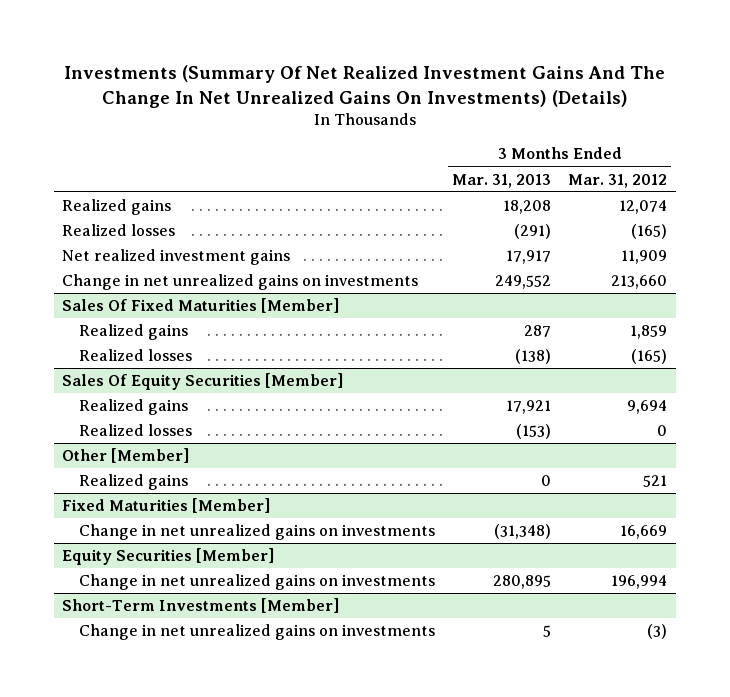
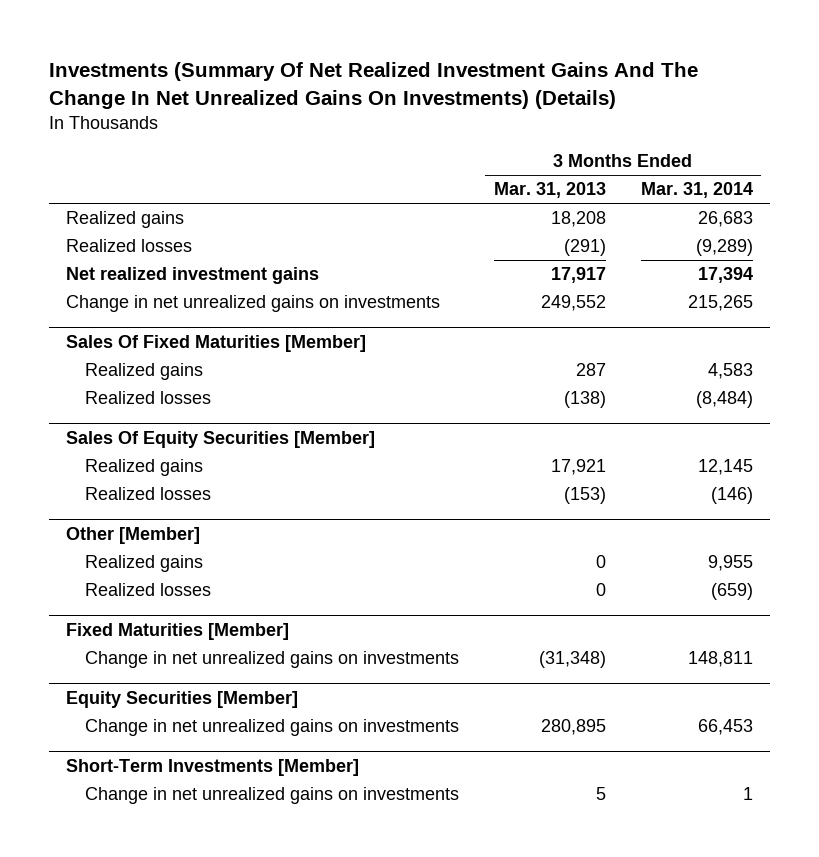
[568,173,668,188] Mar. 31, 2012 -> none
none -> [640,182,753,199] Mar. 31, 2014
none -> [85,583,212,597] Realized losses

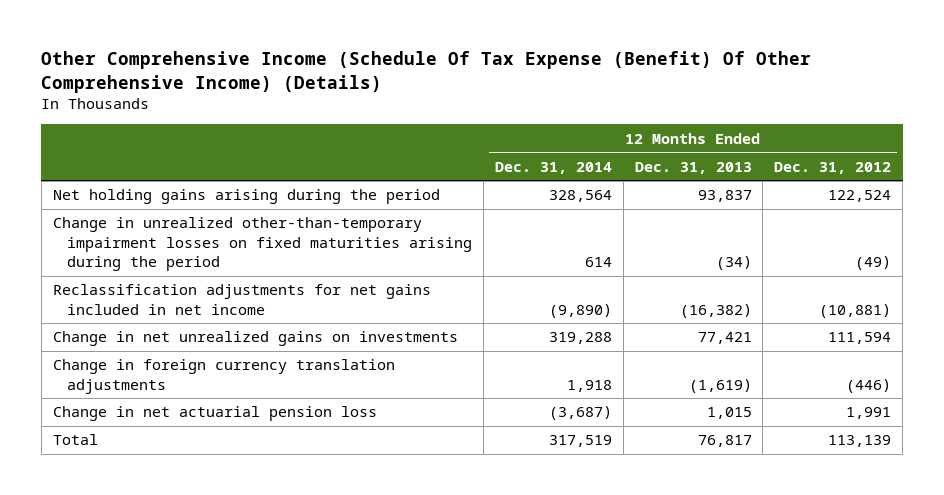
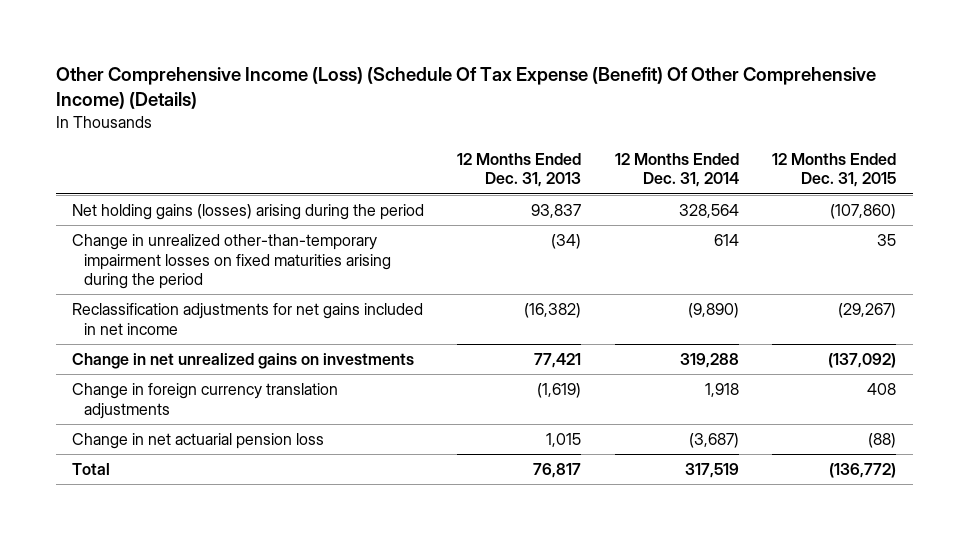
[41,50,812,93] Other Comprehensive Income (Schedule Of Tax Expense (Benefit) Of Other Comprehensive Income) (Details) -> [55,66,876,109] Other Comprehensive Income (Loss) (Schedule Of Tax Expense (Benefit) Of Other Comprehensive Income) (Details)
[774,161,892,174] Dec. 31, 2012 -> none
none -> [771,153,896,188] 12 Months Ended Dec. 31, 2015
[52,189,440,205] Net holding gains arising during the period -> [72,204,425,221] Net holding gains (losses) arising during the period

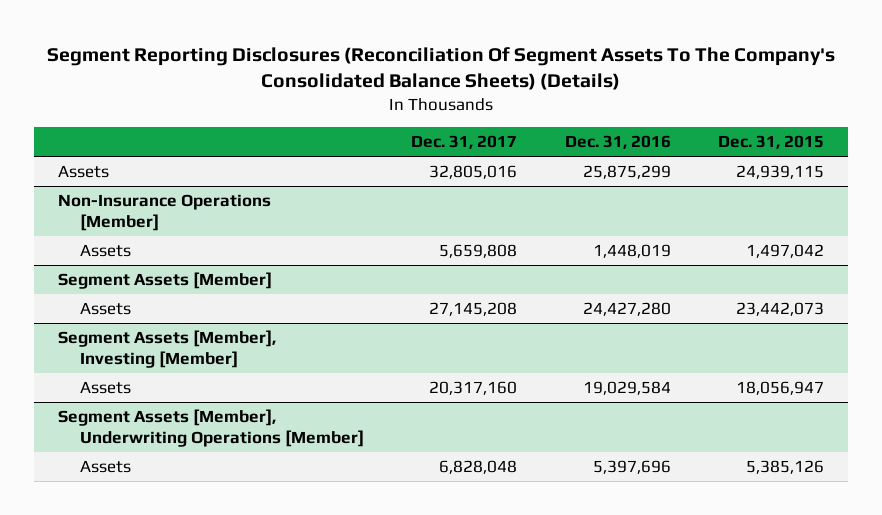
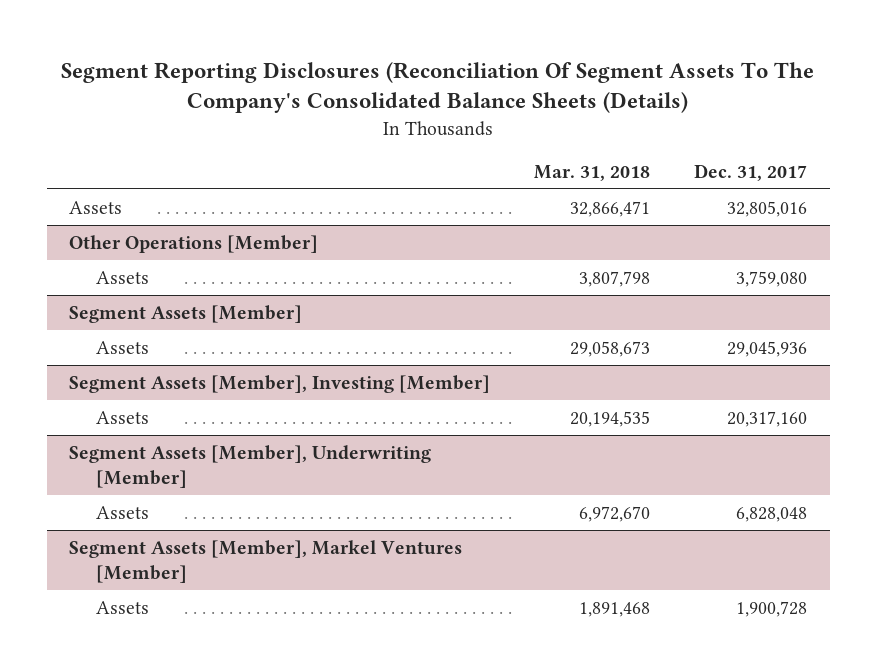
[47,46,836,91] Segment Reporting Disclosures (Reconciliation Of Segment Assets To The Company's Consolidated Balance Sheets) (Details) -> [61,61,815,114] Segment Reporting Disclosures (Reconciliation Of Segment Assets To The Company's Consolidated Balance Sheets (Details)
[564,135,671,150] Dec. 31, 2016 -> none
[718,135,825,150] Dec. 31, 2015 -> none
none -> [534,164,651,181] Mar. 31, 2018
[58,193,272,232] Non-Insurance Operations [Member] -> none
none -> [69,234,319,253] Other Operations [Member]
[439,243,518,258] 5,659,808 -> [736,270,808,287] 3,759,080
[429,301,518,316] 27,145,208 -> [727,340,808,357] 29,045,936
[58,408,364,448] Segment Assets [Member], Underwriting Operations [Member] -> [69,444,432,488] Segment Assets [Member], Underwriting [Member]
none -> [69,539,463,583] Segment Assets [Member], Markel Ventures [Member]
none -> [95,600,149,614] Assets

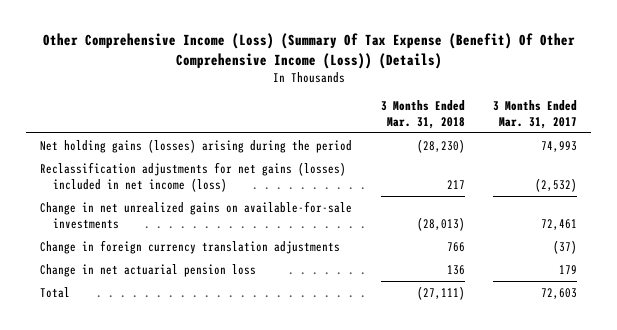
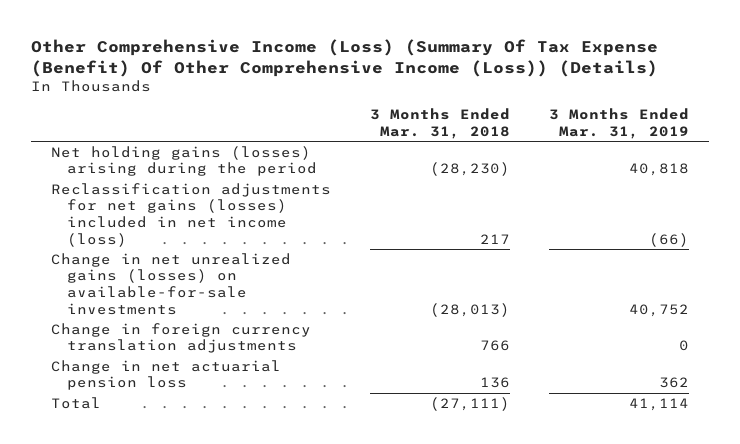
[493,99,578,129] 3 Months Ended Mar. 31, 2017 -> none
none -> [549,108,690,139] 3 Months Ended Mar. 31, 2019
[40,200,353,229] Change in net unrealized gains on available-for-sale investments -> [50,252,291,315] Change in net unrealized gains (losses) on available-for-sale investments

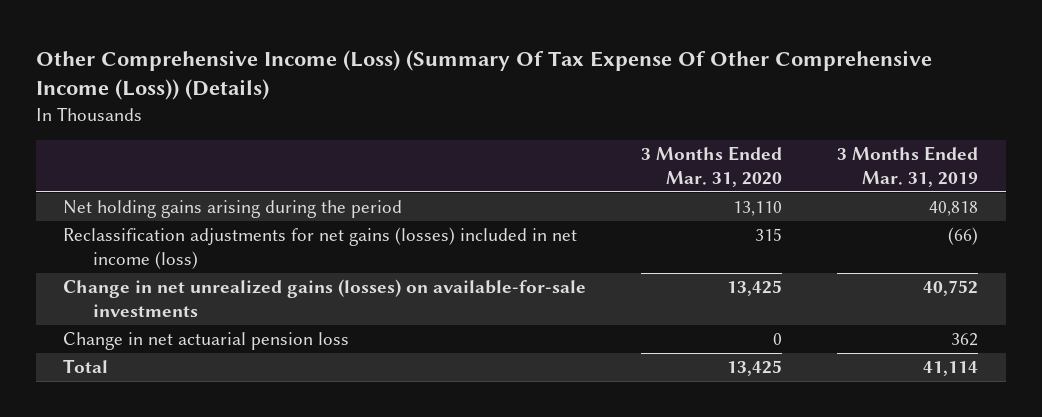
[31,39,659,77] Other Comprehensive Income (Loss) (Summary Of Tax Expense (Benefit) Of Other Comprehensive Income (Loss)) (Details) -> [36,49,933,101] Other Comprehensive Income (Loss) (Summary Of Tax Expense Of Other Comprehensive Income (Loss)) (Details)
[369,108,510,139] 3 Months Ended Mar. 31, 2018 -> none
none -> [641,146,783,187] 3 Months Ended Mar. 31, 2020
[50,145,318,177] Net holding gains (losses) arising during the period -> [63,200,403,219] Net holding gains arising during the period
[50,322,311,354] Change in foreign currency translation adjustments -> none

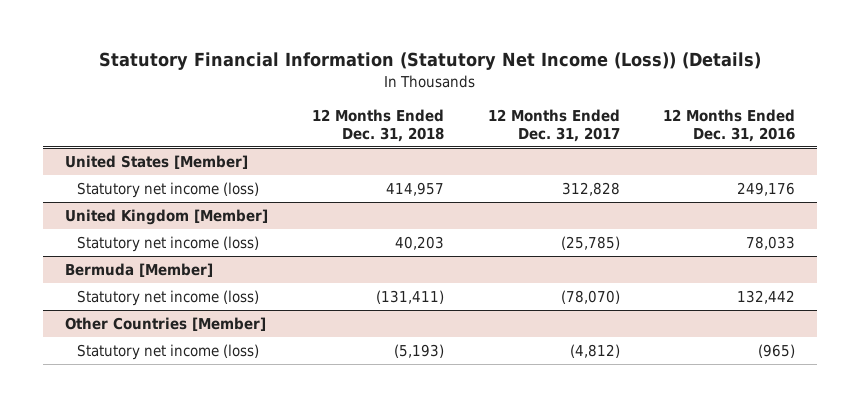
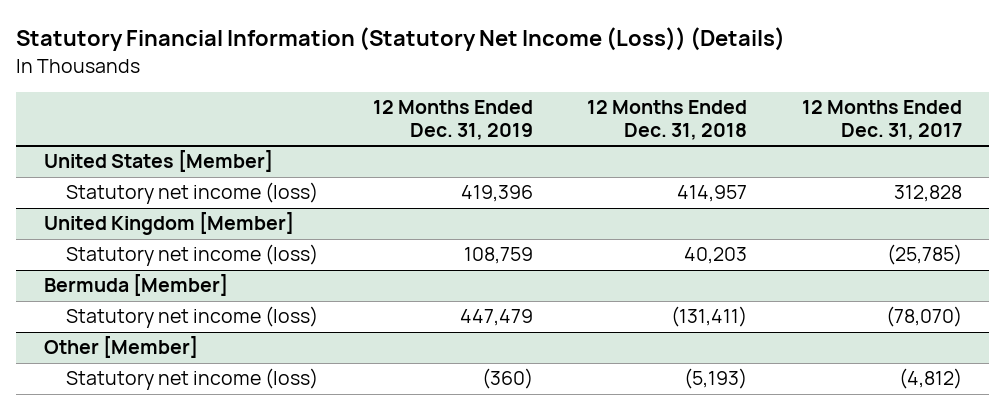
[663,109,796,143] 12 Months Ended Dec. 31, 2016 -> none
none -> [372,100,533,141] 12 Months Ended Dec. 31, 2019
[64,316,266,331] Other Countries [Member] -> [43,336,198,359] Other [Member]

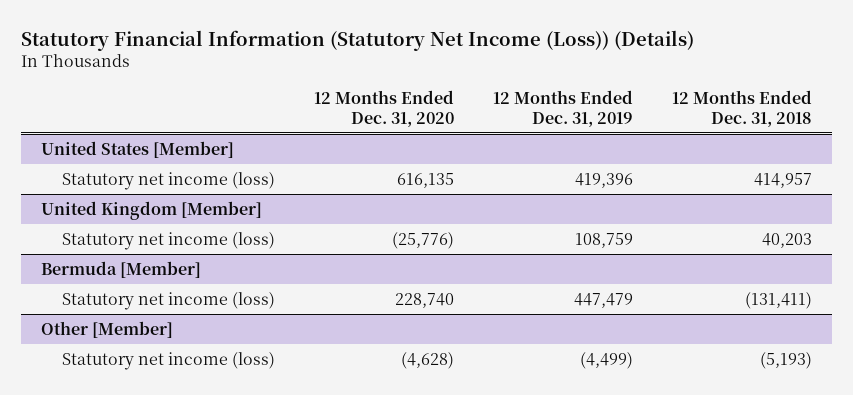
[801,100,962,141] 12 Months Ended Dec. 31, 2017 -> none
none -> [313,89,454,127] 12 Months Ended Dec. 31, 2020
[481,368,533,390] (360) -> [580,351,634,369] (4,499)

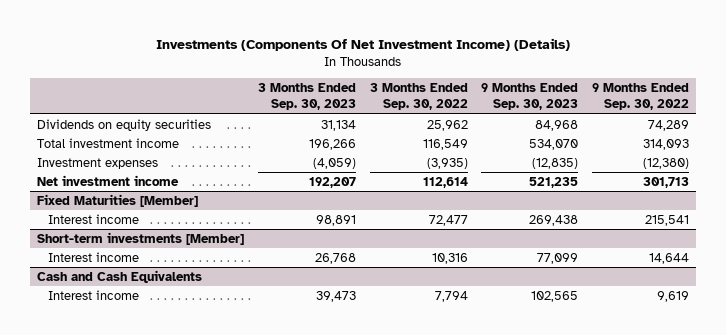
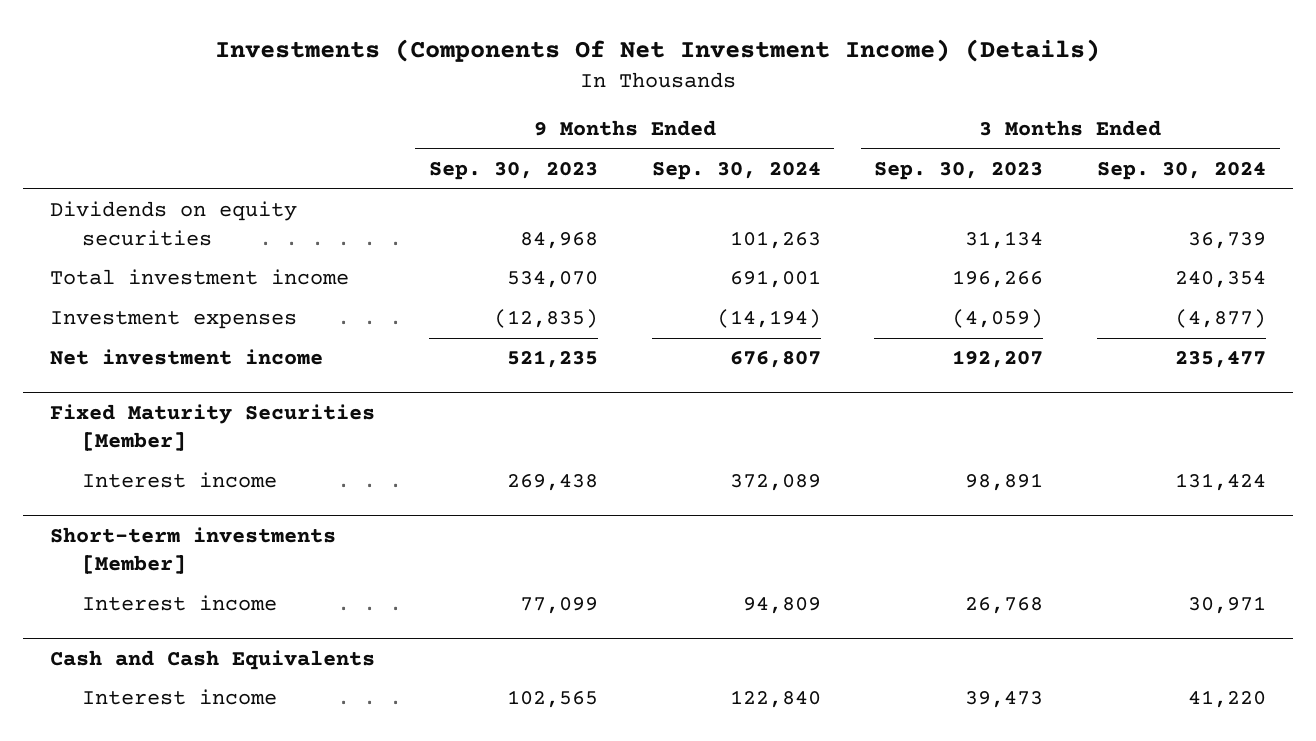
[369,83,468,111] 3 Months Ended Sep. 30, 2022 -> none
[592,83,690,111] 9 Months Ended Sep. 30, 2022 -> none
none -> [651,162,821,181] Sep. 30, 2024
none -> [1097,162,1267,181] Sep. 30, 2024
[37,193,199,207] Fixed Maturities [Member] -> [49,403,375,451] Fixed Maturity Securities [Member]

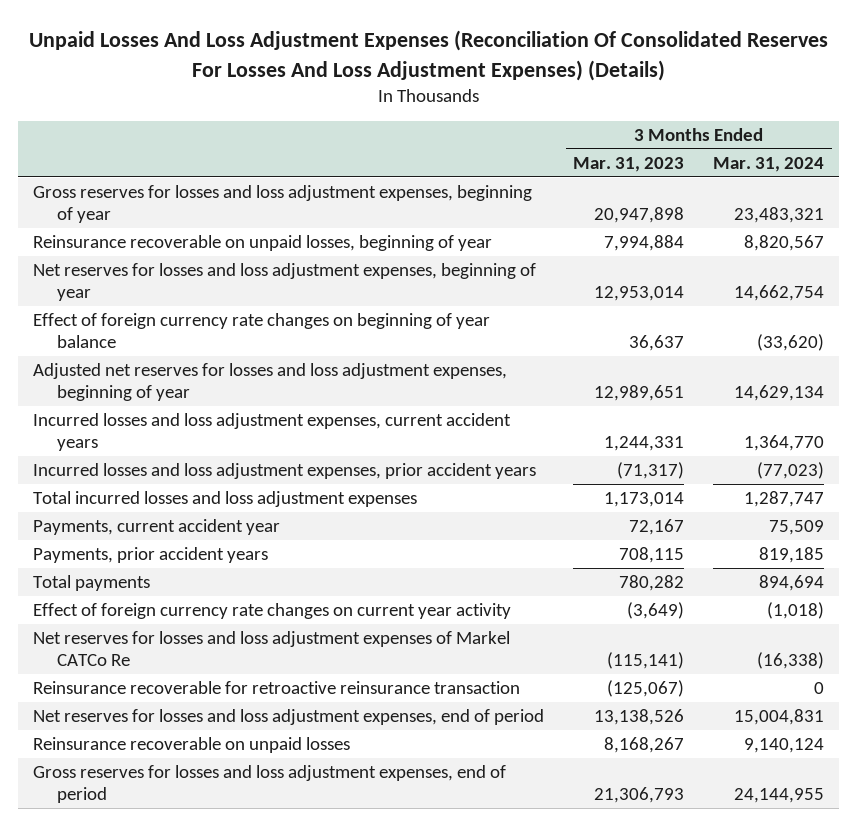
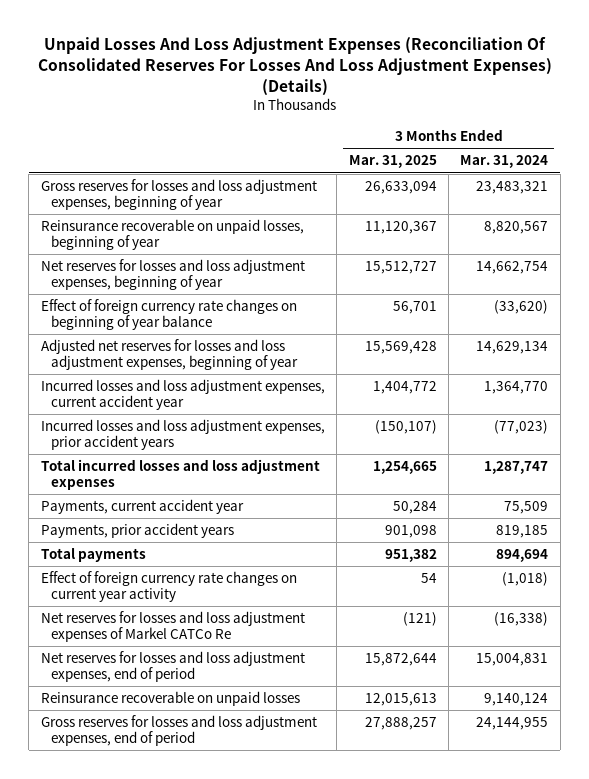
[573,156,685,172] Mar. 31, 2023 -> none
none -> [348,155,437,169] Mar. 31, 2025
[32,413,511,452] Incurred losses and loss adjustment expenses, current accident years -> [40,379,325,411] Incurred losses and loss adjustment expenses, current accident year
[32,681,520,695] Reinsurance recoverable for retroactive reinsurance transaction -> none

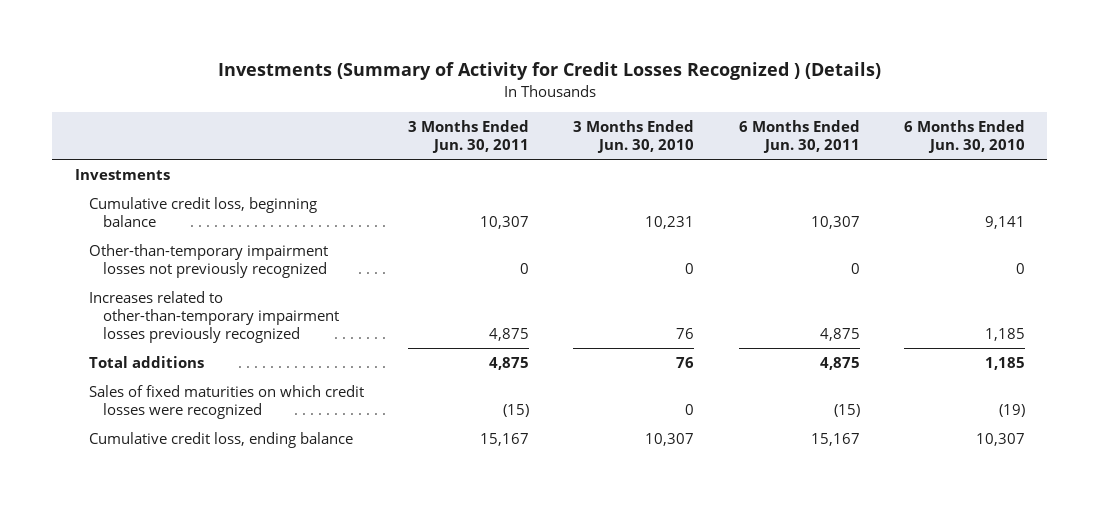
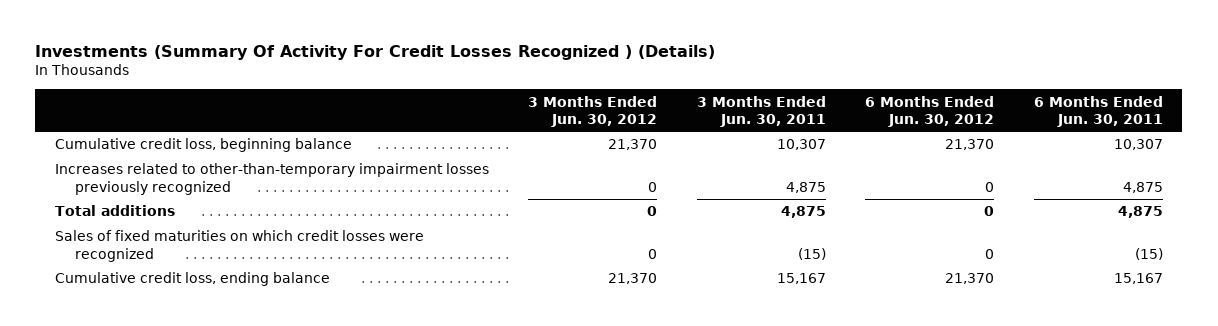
[217,62,881,81] Investments (Summary of Activity for Credit Losses Recognized ) (Details) -> [35,44,716,60] Investments (Summary Of Activity For Credit Losses Recognized ) (Details)
[573,119,695,153] 3 Months Ended Jun. 30, 2010 -> none
[904,119,1026,153] 6 Months Ended Jun. 30, 2010 -> none
none -> [528,95,658,128] 3 Months Ended Jun. 30, 2012
none -> [865,95,995,128] 6 Months Ended Jun. 30, 2012
[74,168,170,180] Investments -> none
[88,243,328,279] Other-than-temporary impairment losses not previously recognized -> none

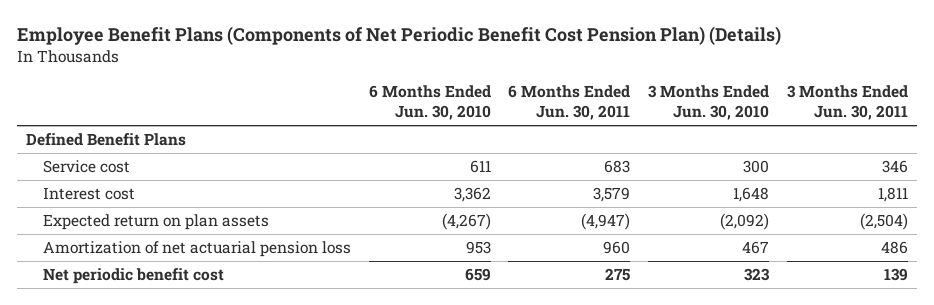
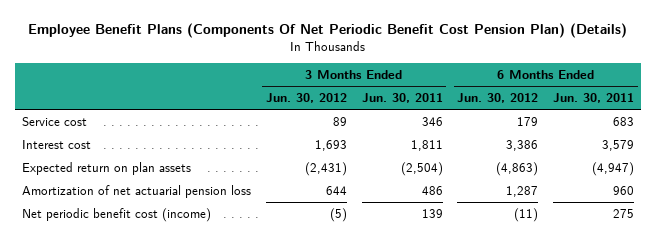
[16,26,781,46] Employee Benefit Plans (Components of Net Periodic Benefit Cost Pension Plan) (Details) -> [28,23,628,39] Employee Benefit Plans (Components Of Net Periodic Benefit Cost Pension Plan) (Details)
[368,85,491,121] 6 Months Ended Jun. 30, 2010 -> none
[648,85,770,121] 3 Months Ended Jun. 30, 2010 -> none
none -> [265,93,347,104] Jun. 30, 2012
none -> [457,93,539,104] Jun. 30, 2012
[25,133,186,147] Defined Benefit Plans -> none
[42,268,224,285] Net periodic benefit cost -> [22,207,212,222] Net periodic benefit cost (income)

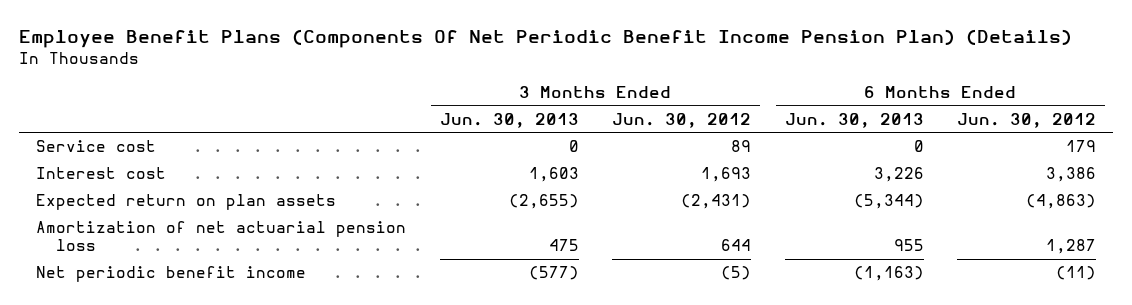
[28,23,628,39] Employee Benefit Plans (Components Of Net Periodic Benefit Cost Pension Plan) (Details) -> [19,29,1073,49] Employee Benefit Plans (Components Of Net Periodic Benefit Income Pension Plan) (Details)
[361,93,443,104] Jun. 30, 2011 -> none
[552,93,634,104] Jun. 30, 2011 -> none
none -> [439,112,579,128] Jun. 30, 2013
none -> [784,112,924,128] Jun. 30, 2013
[22,207,212,222] Net periodic benefit cost (income) -> [36,266,307,283] Net periodic benefit income

